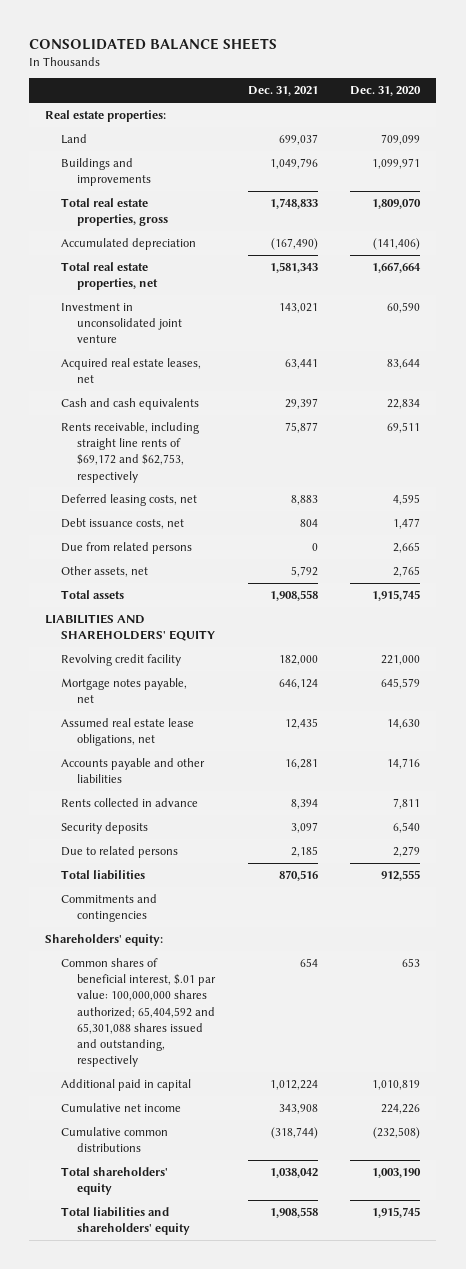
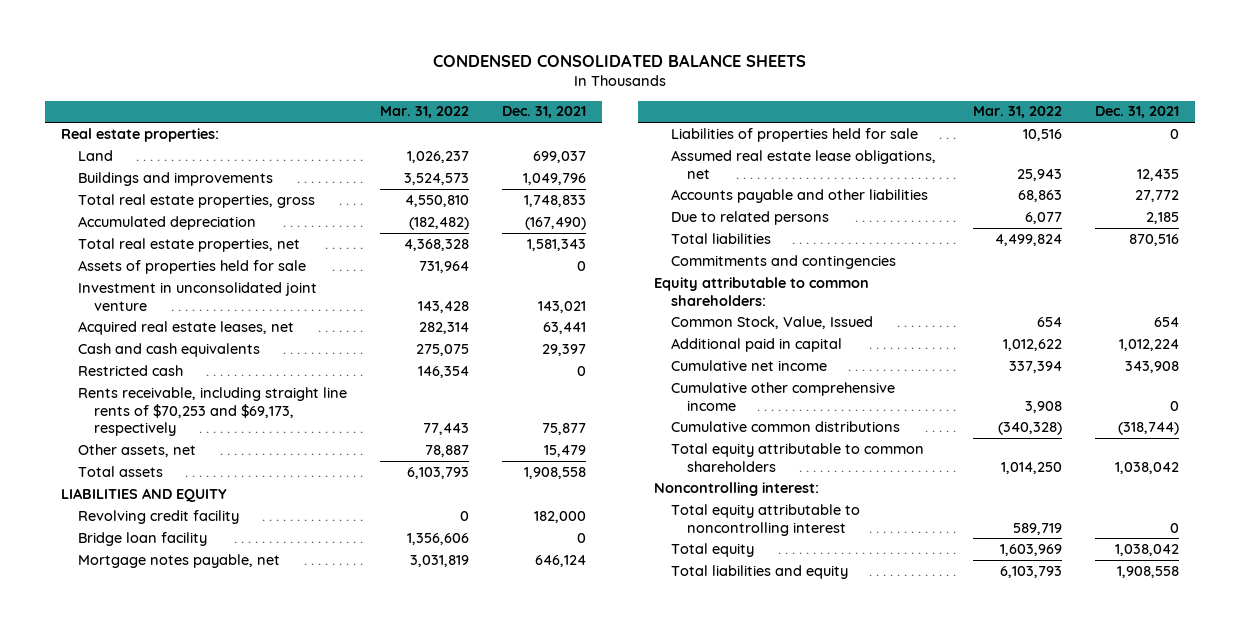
[29,37,278,50] CONSOLIDATED BALANCE SHEETS -> [432,53,806,67] CONDENSED CONSOLIDATED BALANCE SHEETS
[350,86,422,97] Dec. 31, 2020 -> none
none -> [379,106,469,119] Mar. 31, 2022
none -> [77,259,306,274] Assets of properties held for sale
[61,493,198,506] Deferred leasing costs, net -> none
[61,517,185,529] Debt issuance costs, net -> none
[61,541,193,554] Due from related persons -> none
none -> [77,364,183,376] Restricted cash
[61,421,200,483] Rents receivable, including straight line rents of $69,172 and $62,753, respectively -> [77,386,347,437] Rents receivable, including straight line rents of $70,253 and $69,173, respectively
[290,565,318,577] 5,792 -> [543,444,586,457] 15,479
[45,613,216,642] LIABILITIES AND SHAREHOLDERS' EQUITY -> [61,487,228,502] LIABILITIES AND EQUITY
none -> [77,531,207,546] Bridge loan facility
none -> [670,127,918,142] Liabilities of properties held for sale
[61,797,199,807] Rents collected in advance -> none
[61,821,149,834] Security deposits -> none
[284,758,318,769] 16,281 -> [1134,189,1179,202] 27,772
[45,933,164,946] Shareholders' equity: -> [654,276,870,306] Equity attributable to common shareholders:
[61,957,217,1068] Common shares of beneficial interest, $.01 par value: 100,000,000 shares authorized; 65,404,592 and 65,301,088 shares issued and outstanding, respectively -> [670,315,873,329] Common Stock, Value, Issued
none -> [670,381,895,411] Cumulative other comprehensive income
[61,1166,169,1196] Total shareholders' equity -> [670,442,924,472] Total equity attributable to common shareholders
none -> [654,481,820,496] Noncontrolling interest:
none -> [670,503,860,536] Total equity attributable to noncontrolling interest
none -> [670,542,754,557] Total equity
[61,1206,191,1236] Total liabilities and shareholders' equity -> [670,564,848,579] Total liabilities and equity

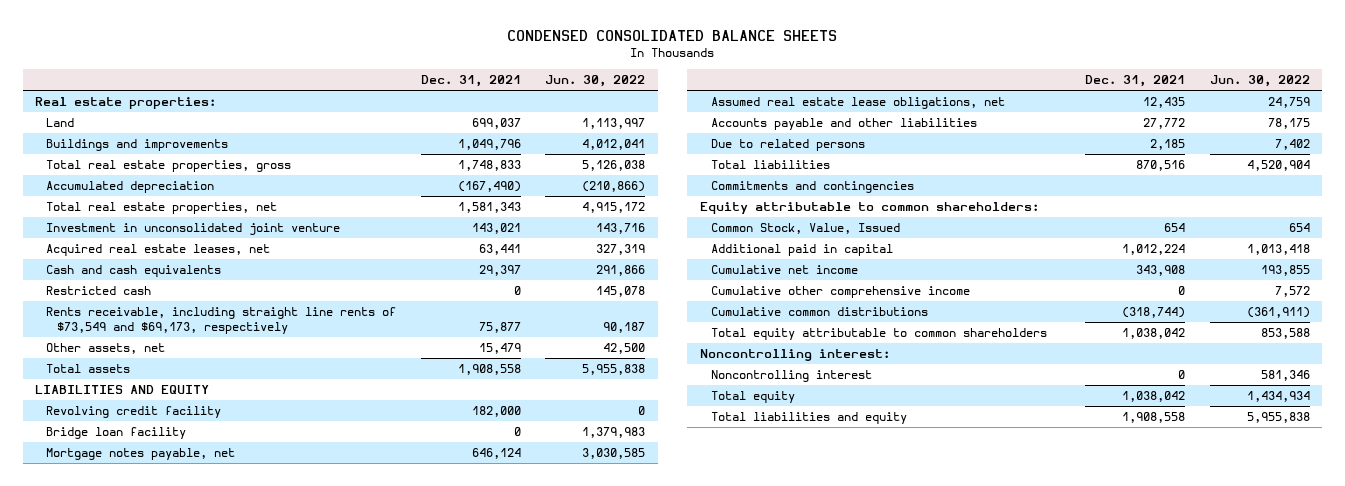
[379,106,469,119] Mar. 31, 2022 -> none
none -> [545,75,646,88] Jun. 30, 2022
[77,259,306,274] Assets of properties held for sale -> none
[77,386,347,437] Rents receivable, including straight line rents of $70,253 and $69,173, respectively -> [46,306,397,335] Rents receivable, including straight line rents of $73,549 and $69,173, respectively
[670,127,918,142] Liabilities of properties held for sale -> none
[670,503,860,536] Total equity attributable to noncontrolling interest -> [710,369,872,382] Noncontrolling interest

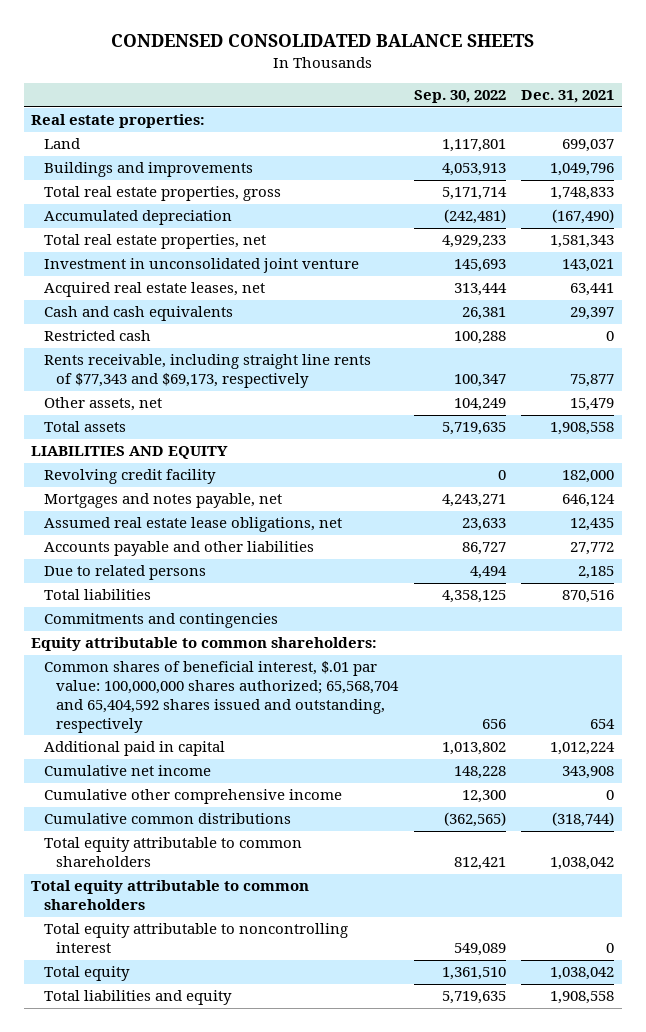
[545,75,646,88] Jun. 30, 2022 -> none
none -> [413,90,506,104] Sep. 30, 2022
[46,306,397,335] Rents receivable, including straight line rents of $73,549 and $69,173, respectively -> [43,354,371,389] Rents receivable, including straight line rents of $77,343 and $69,173, respectively
[46,426,187,439] Bridge loan facility -> none
[46,447,236,460] Mortgage notes payable, net -> [43,493,282,509] Mortgages and notes payable, net
[710,222,900,234] Common Stock, Value, Issued -> [43,661,399,733] Common shares of beneficial interest, $.01 par value: 100,000,000 shares authorized; 65,568,704 and 65,404,592 shares issued and outstanding, respectively
[699,348,890,361] Noncontrolling interest: -> [31,880,310,911] Total equity attributable to common shareholders
[710,369,872,382] Noncontrolling interest -> [43,923,348,954] Total equity attributable to noncontrolling interest

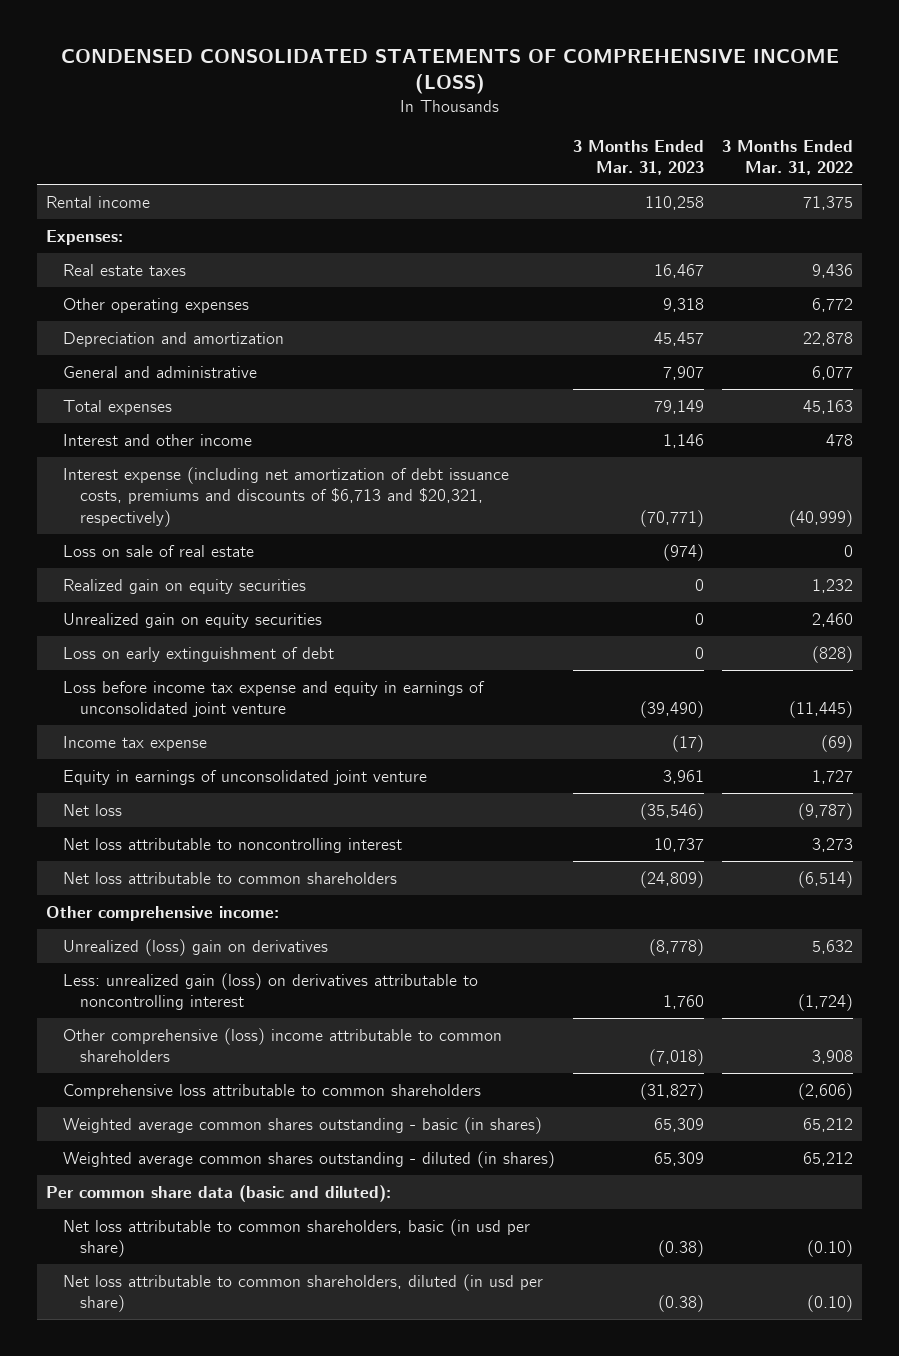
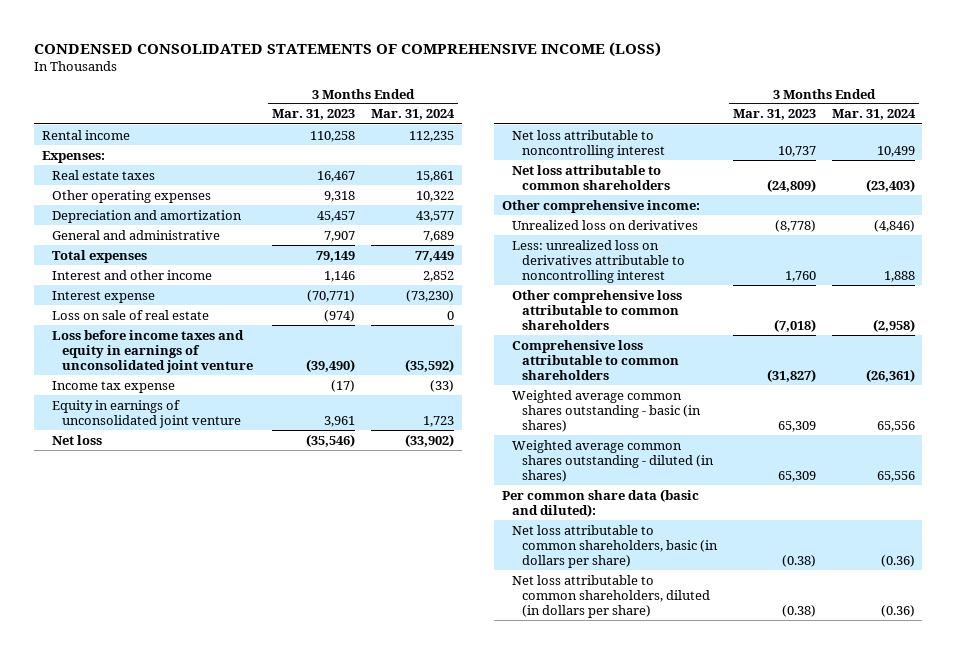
[722,139,854,176] 3 Months Ended Mar. 31, 2022 -> none
none -> [371,109,456,121] Mar. 31, 2024
[63,466,510,527] Interest expense (including net amortization of debt issuance costs, premiums and discounts of $6,713 and $20,321, respectively) -> [51,290,155,303] Interest expense
[63,578,307,594] Realized gain on equity securities -> none
[63,612,323,628] Unrealized gain on equity securities -> none
[63,646,335,662] Loss on early extinguishment of debt -> none
[63,680,486,718] Loss before income tax expense and equity in earnings of unconsolidated joint venture -> [51,329,253,373] Loss before income taxes and equity in earnings of unconsolidated joint venture
[63,938,329,956] Unrealized (loss) gain on derivatives -> [512,219,699,230] Unrealized loss on derivatives
[63,972,479,1011] Less: unrealized gain (loss) on derivatives attributable to noncontrolling interest -> [512,239,685,283] Less: unrealized loss on derivatives attributable to noncontrolling interest
[63,1027,503,1063] Other comprehensive (loss) income attributable to common shareholders -> [512,289,683,330] Other comprehensive loss attributable to common shareholders
[63,1218,531,1258] Net loss attributable to common shareholders, basic (in usd per share) -> [512,524,718,568] Net loss attributable to common shareholders, basic (in dollars per share)
[63,1273,544,1313] Net loss attributable to common shareholders, diluted (in usd per share) -> [512,574,710,618] Net loss attributable to common shareholders, diluted (in dollars per share)

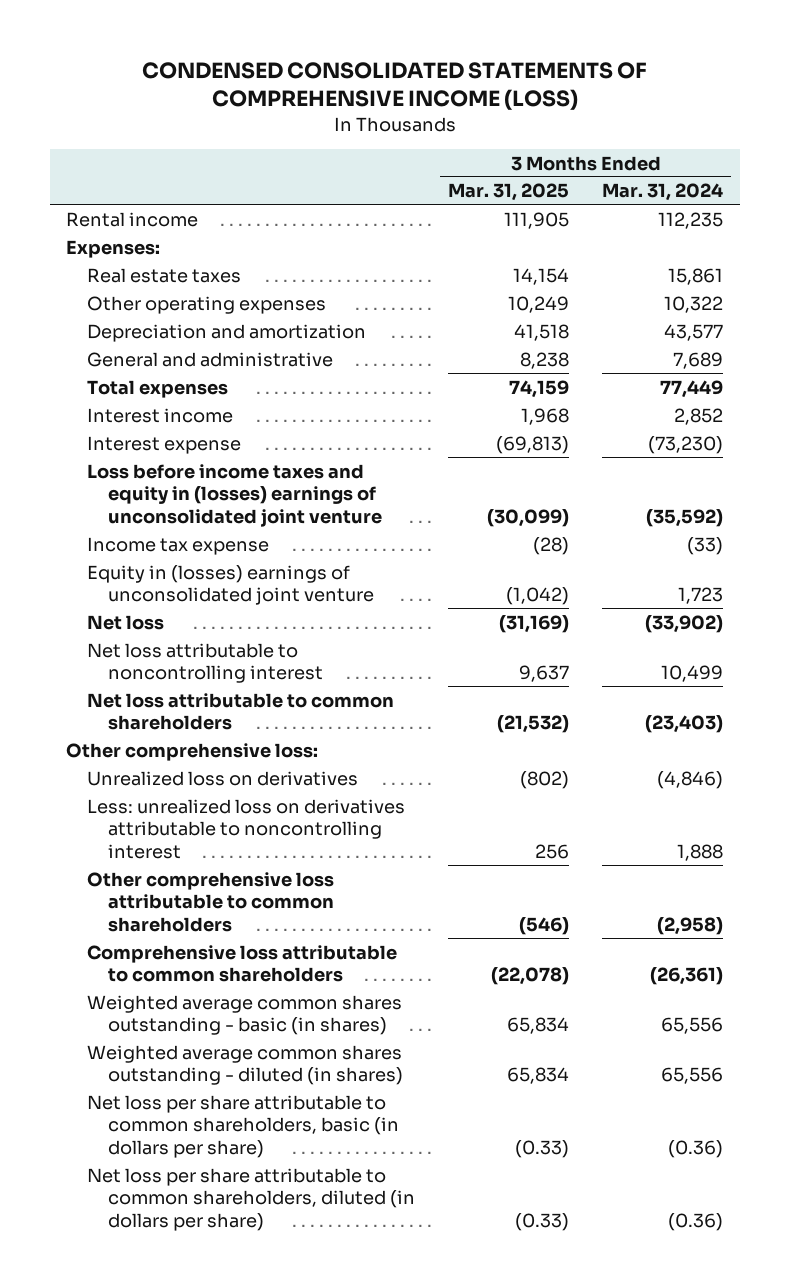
[272,109,356,121] Mar. 31, 2023 -> none
none -> [448,183,570,202] Mar. 31, 2025
[51,269,212,280] Interest and other income -> [87,407,234,423] Interest income
[51,309,209,320] Loss on sale of real estate -> none
[51,329,253,373] Loss before income taxes and equity in earnings of unconsolidated joint venture -> [87,463,383,527] Loss before income taxes and equity in (losses) earnings of unconsolidated joint venture
[51,399,241,428] Equity in earnings of unconsolidated joint venture -> [87,564,375,606] Equity in (losses) earnings of unconsolidated joint venture
[502,199,701,213] Other comprehensive income: -> [66,742,319,761] Other comprehensive loss:
[502,488,700,517] Per common share data (basic and diluted): -> none
[512,524,718,568] Net loss attributable to common shareholders, basic (in dollars per share) -> [87,1094,400,1158] Net loss per share attributable to common shareholders, basic (in dollars per share)
[512,574,710,618] Net loss attributable to common shareholders, diluted (in dollars per share) -> [87,1167,416,1231] Net loss per share attributable to common shareholders, diluted (in dollars per share)

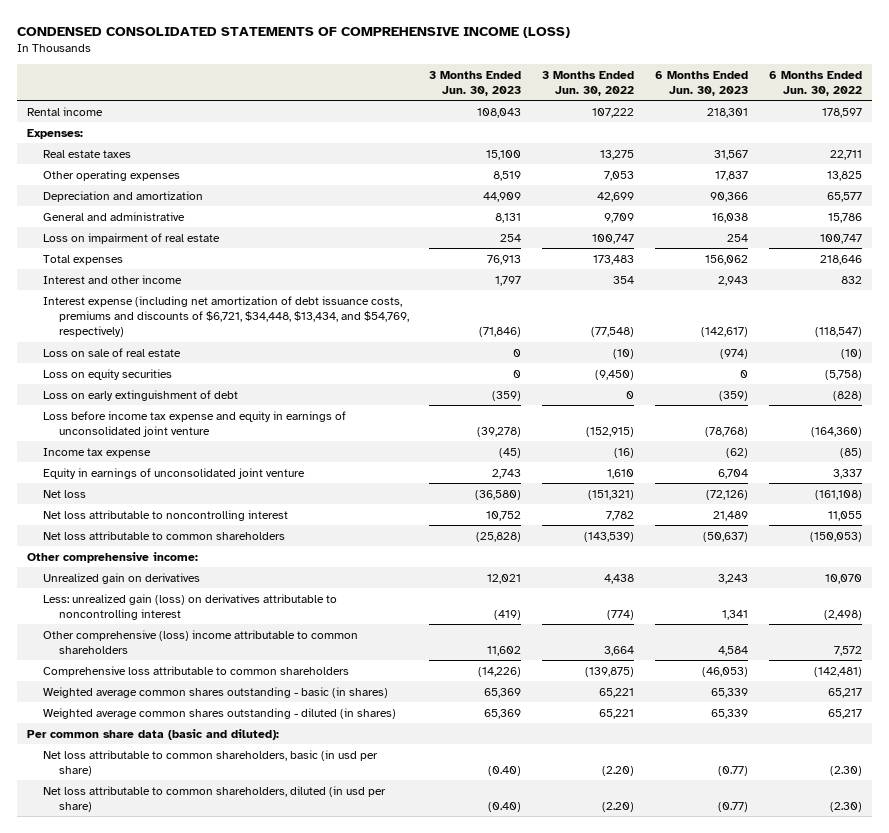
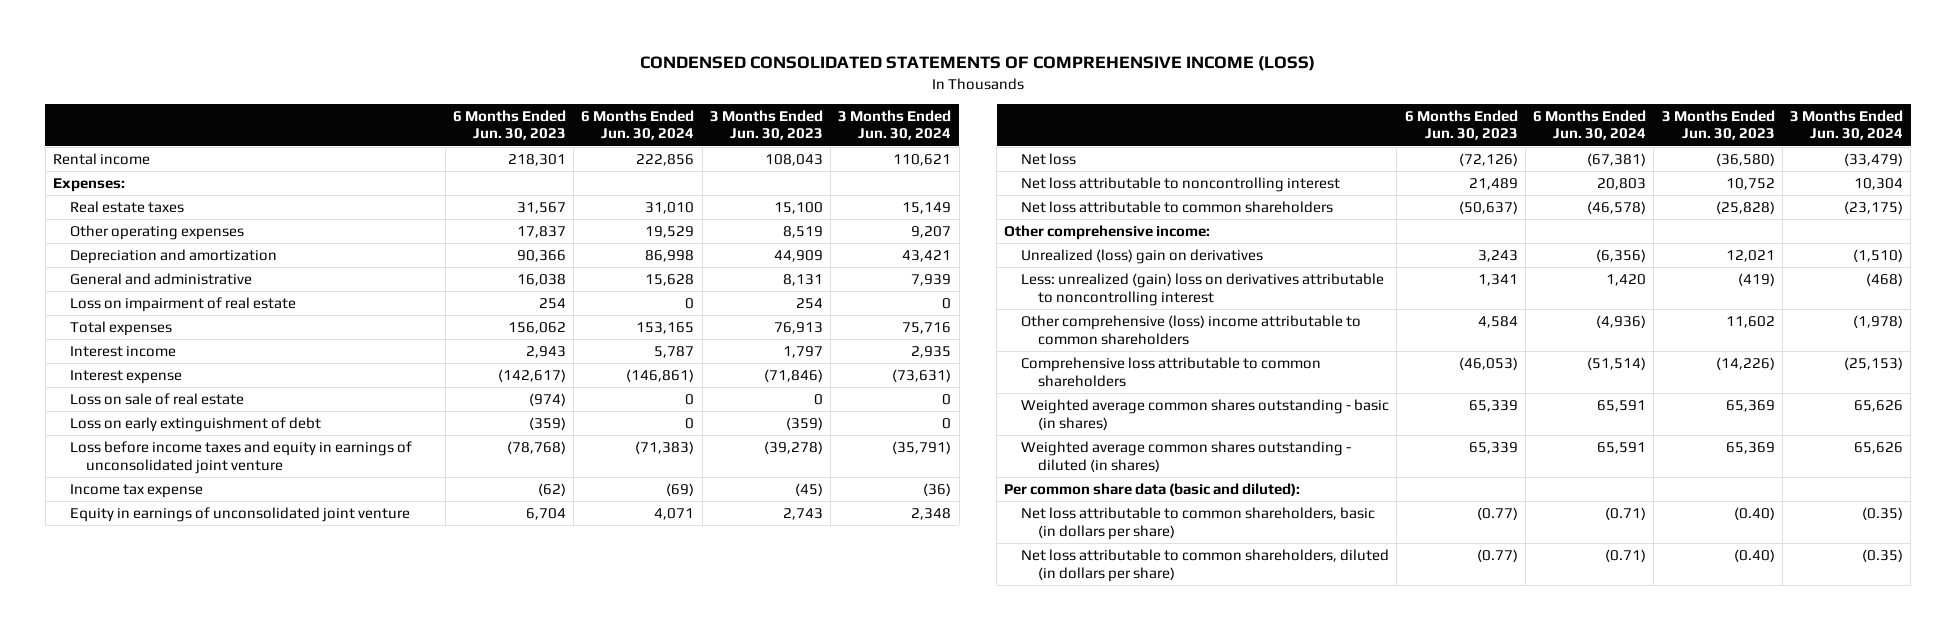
[542,70,635,96] 3 Months Ended Jun. 30, 2022 -> none
[769,70,863,96] 6 Months Ended Jun. 30, 2022 -> none
none -> [581,109,695,141] 6 Months Ended Jun. 30, 2024
none -> [838,109,952,141] 3 Months Ended Jun. 30, 2024
[42,274,182,284] Interest and other income -> [69,346,176,358] Interest income
[42,295,409,338] Interest expense (including net amortization of debt issuance costs, premiums and discounts of $6,721, $34,448, $13,434, and $54,769, respectively) -> [69,370,182,385] Interest expense
[42,368,172,380] Loss on equity securities -> none
[42,410,346,437] Loss before income tax expense and equity in earnings of unconsolidated joint venture -> [69,441,412,474] Loss before income taxes and equity in earnings of unconsolidated joint venture
[42,572,200,584] Unrealized gain on derivatives -> [1021,249,1264,265] Unrealized (loss) gain on derivatives
[42,593,337,620] Less: unrealized gain (loss) on derivatives attributable to noncontrolling interest -> [1021,273,1385,306] Less: unrealized (gain) loss on derivatives attributable to noncontrolling interest
[42,749,378,776] Net loss attributable to common shareholders, basic (in usd per share) -> [1021,507,1376,540] Net loss attributable to common shareholders, basic (in dollars per share)
[42,785,386,812] Net loss attributable to common shareholders, diluted (in usd per share) -> [1021,549,1390,582] Net loss attributable to common shareholders, diluted (in dollars per share)

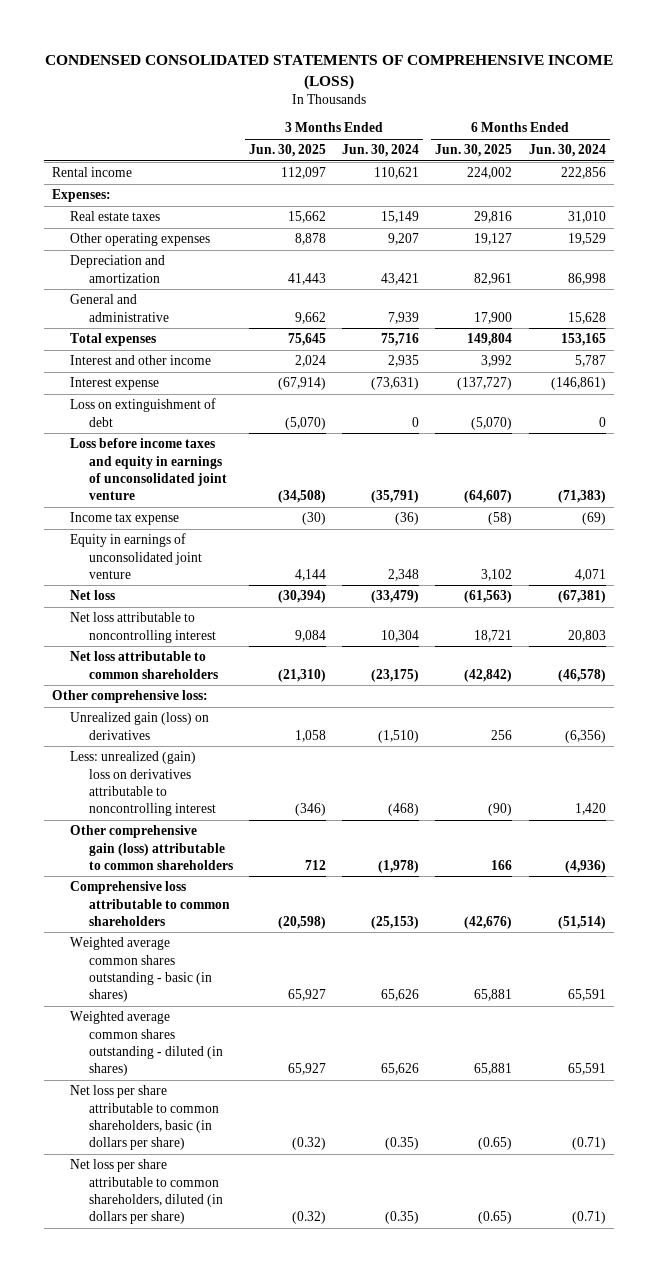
[453,109,567,141] 6 Months Ended Jun. 30, 2023 -> none
[709,109,823,141] 3 Months Ended Jun. 30, 2023 -> none
none -> [249,144,327,158] Jun. 30, 2025
none -> [435,144,513,158] Jun. 30, 2025
[69,297,296,313] Loss on impairment of real estate -> none
[69,346,176,358] Interest income -> [70,355,212,366] Interest and other income
[69,393,244,406] Loss on sale of real estate -> none
[69,417,321,433] Loss on early extinguishment of debt -> [70,398,217,427] Loss on extinguishment of debt
[1004,225,1211,241] Other comprehensive income: -> [51,690,208,704] Other comprehensive loss:
[1021,249,1264,265] Unrealized (loss) gain on derivatives -> [70,712,210,740] Unrealized gain (loss) on derivatives
[1021,315,1362,345] Other comprehensive (loss) income attributable to common shareholders -> [70,825,234,870] Other comprehensive gain (loss) attributable to common shareholders
[1004,483,1301,497] Per common share data (basic and diluted): -> none
[1021,507,1376,540] Net loss attributable to common shareholders, basic (in dollars per share) -> [70,1085,220,1151] Net loss per share attributable to common shareholders, basic (in dollars per share)
[1021,549,1390,582] Net loss attributable to common shareholders, diluted (in dollars per share) -> [70,1159,224,1225] Net loss per share attributable to common shareholders, diluted (in dollars per share)

